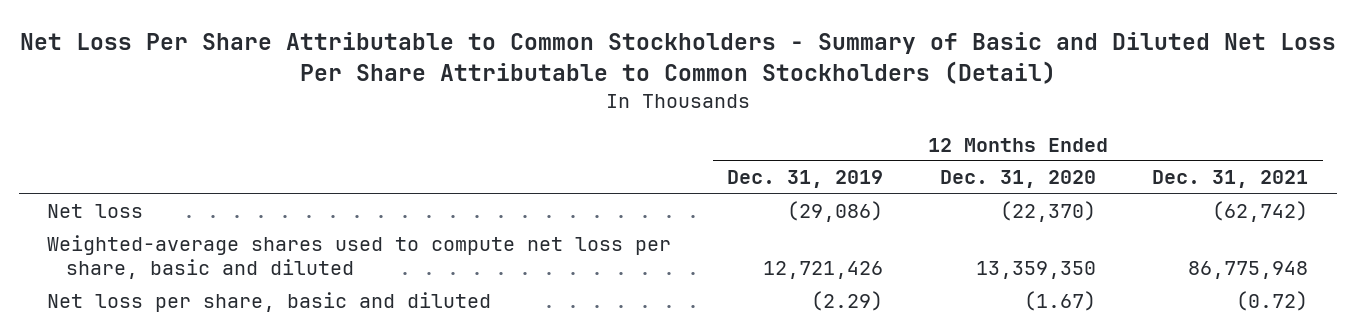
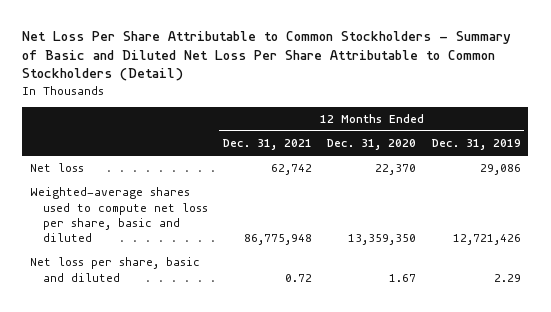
[787,200,884,222] (29,086) -> [479,164,521,176] 29,086
[999,200,1096,222] (22,370) -> [375,164,417,176] 22,370
[1212,200,1309,222] (62,742) -> [271,164,313,176] 62,742
[811,290,884,311] (2.29) -> [493,273,521,282] 2.29
[1023,290,1096,311] (1.67) -> [389,273,417,282] 1.67
[1236,290,1309,311] (0.72) -> [285,273,313,282] 0.72

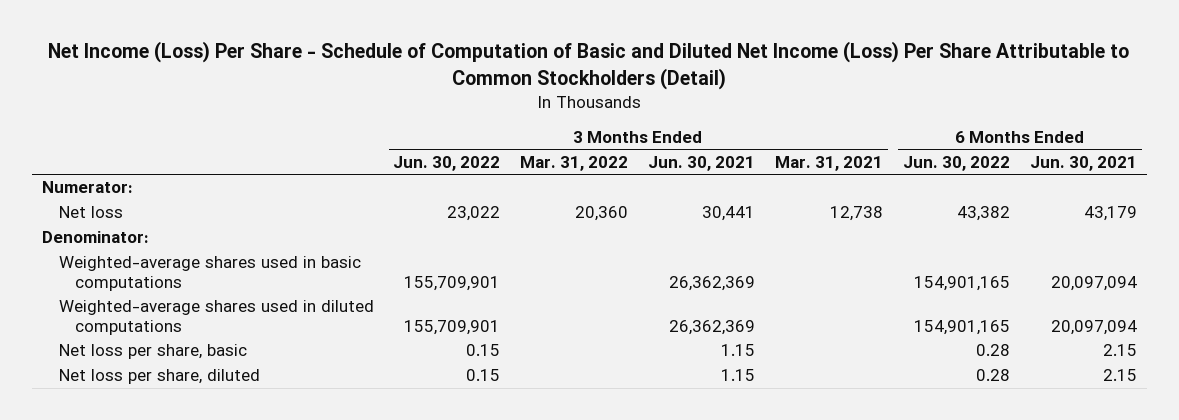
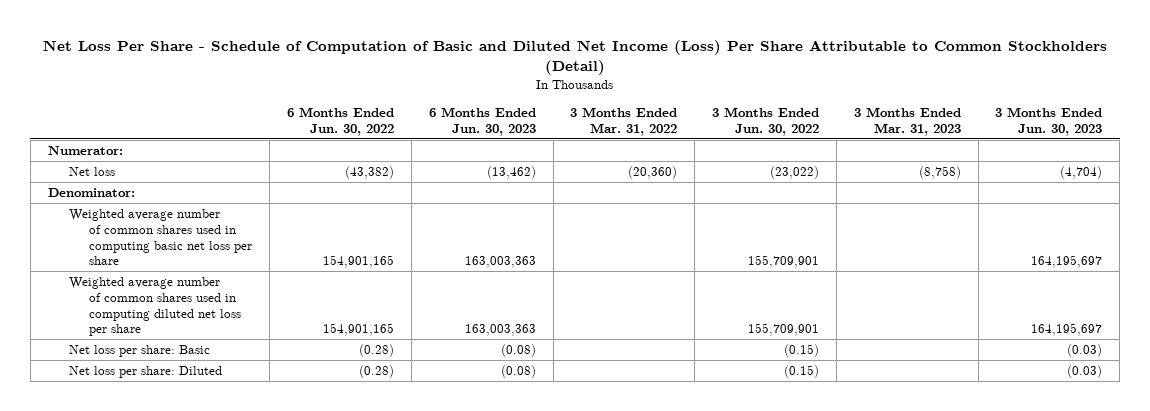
[48,41,1130,90] Net Income (Loss) Per Share - Schedule of Computation of Basic and Diluted Net Income (Loss) Per Share Attributable to Common Stockholders (Detail) -> [43,39,1108,76] Net Loss Per Share - Schedule of Computation of Basic and Diluted Net Income (Loss) Per Share Attributable to Common Stockholders (Detail)
[648,155,756,171] Jun. 30, 2021 -> none
[775,155,884,171] Mar. 31, 2021 -> none
[1029,155,1137,171] Jun. 30, 2021 -> none
none -> [428,106,536,136] 6 Months Ended Jun. 30, 2023
none -> [853,106,961,136] 3 Months Ended Mar. 31, 2023
none -> [995,106,1103,136] 3 Months Ended Jun. 30, 2023
[447,206,501,222] 23,022 -> [770,166,820,180] (23,022)
[575,206,629,222] 20,360 -> [628,166,678,180] (20,360)
[956,206,1010,222] 43,382 -> [345,166,395,180] (43,382)
[58,256,361,292] Weighted-average shares used in basic computations -> [68,209,253,266] Weighted average number of common shares used in computing basic net loss per share
[58,300,374,336] Weighted-average shares used in diluted computations -> [68,277,242,337] Weighted average number of common shares used in computing diluted net loss per share
[58,344,247,360] Net loss per share, basic -> [68,345,210,358] Net loss per share: Basic
[466,344,501,357] 0.15 -> [784,344,820,358] (0.15)
[975,344,1010,357] 0.28 -> [359,344,395,358] (0.28)
[58,369,260,385] Net loss per share, diluted -> [68,366,222,379] Net loss per share: Diluted
[466,369,501,382] 0.15 -> [784,365,820,379] (0.15)
[975,369,1010,382] 0.28 -> [359,365,395,379] (0.28)

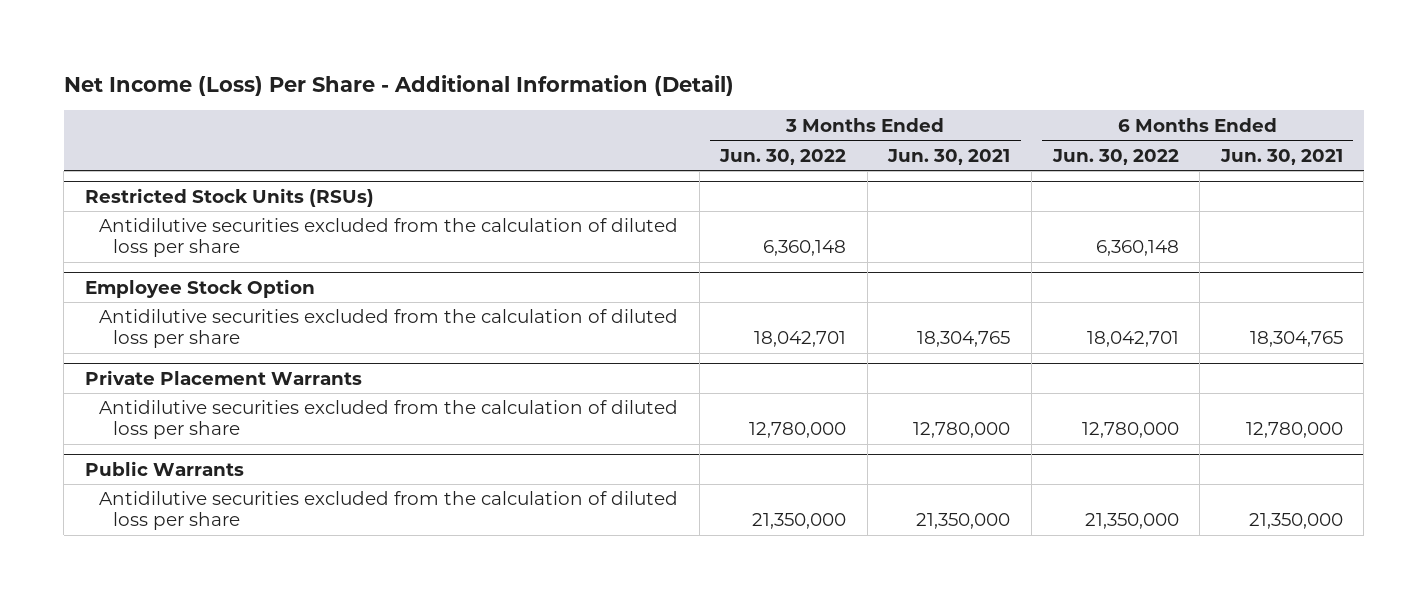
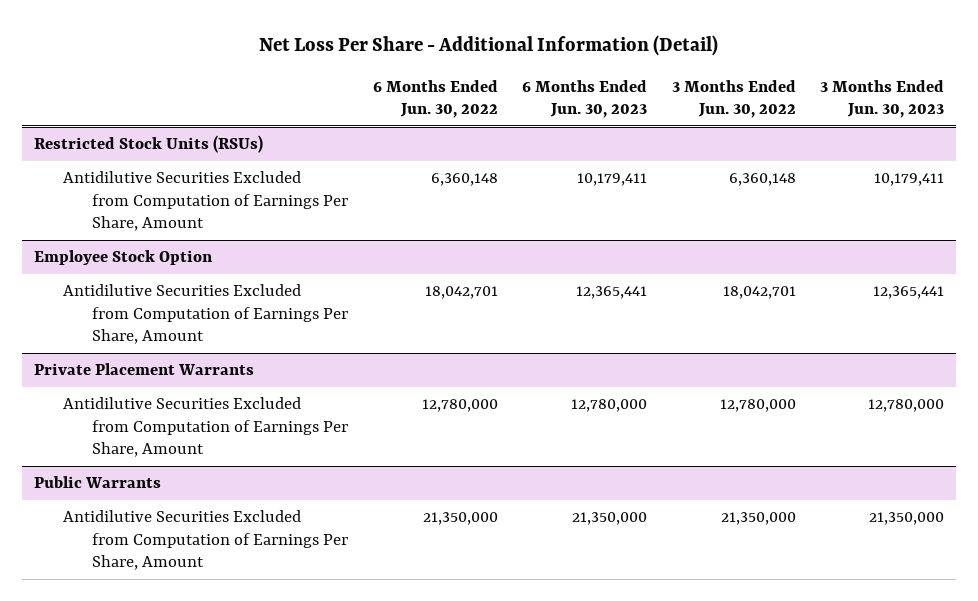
[63,75,734,97] Net Income (Loss) Per Share - Additional Information (Detail) -> [259,34,719,56] Net Loss Per Share - Additional Information (Detail)
[887,148,1011,165] Jun. 30, 2021 -> none
[1219,148,1343,165] Jun. 30, 2021 -> none
none -> [522,79,648,119] 6 Months Ended Jun. 30, 2023
none -> [820,79,945,119] 3 Months Ended Jun. 30, 2023
[98,218,678,258] Antidilutive securities excluded from the calculation of diluted loss per share -> [63,171,349,232] Antidilutive Securities Excluded from Computation of Earnings Per Share, Amount
[98,309,678,349] Antidilutive securities excluded from the calculation of diluted loss per share -> [63,284,349,345] Antidilutive Securities Excluded from Computation of Earnings Per Share, Amount
[98,400,678,440] Antidilutive securities excluded from the calculation of diluted loss per share -> [63,397,349,458] Antidilutive Securities Excluded from Computation of Earnings Per Share, Amount
[98,491,678,531] Antidilutive securities excluded from the calculation of diluted loss per share -> [63,510,349,571] Antidilutive Securities Excluded from Computation of Earnings Per Share, Amount

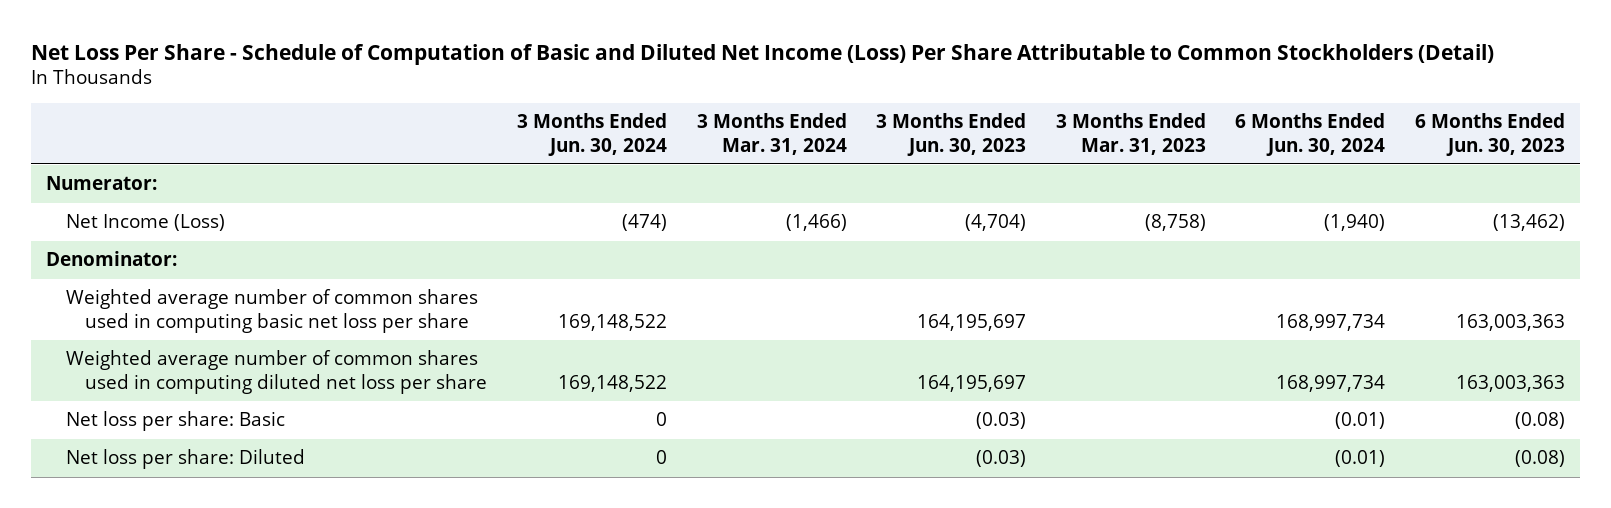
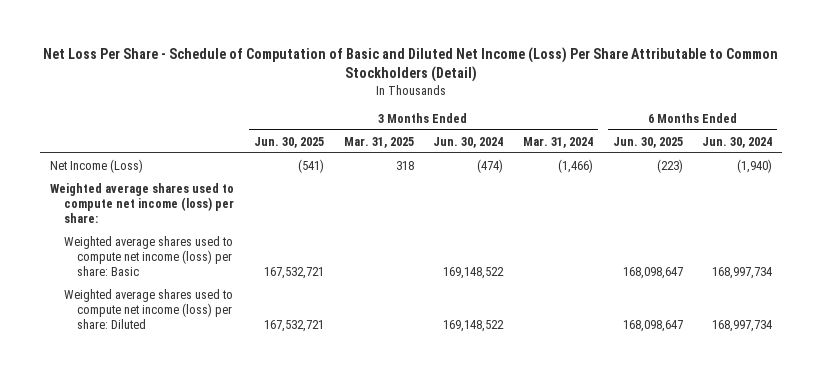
[876,112,1027,156] 3 Months Ended Jun. 30, 2023 -> none
[1055,112,1206,155] 3 Months Ended Mar. 31, 2023 -> none
[1415,112,1566,156] 6 Months Ended Jun. 30, 2023 -> none
none -> [253,136,324,148] Jun. 30, 2025
none -> [343,136,414,148] Mar. 31, 2025
none -> [612,136,683,148] Jun. 30, 2025
[46,176,158,191] Numerator: -> none
[65,411,285,432] Net loss per share: Basic -> none
[65,449,305,470] Net loss per share: Diluted -> none
[46,251,178,267] Denominator: -> [50,182,235,224] Weighted average shares used to compute net income (loss) per share:
[65,289,478,333] Weighted average number of common shares used in computing basic net loss per share -> [63,235,233,277] Weighted average shares used to compute net income (loss) per share: Basic
[65,350,488,394] Weighted average number of common shares used in computing diluted net loss per share -> [63,288,233,330] Weighted average shares used to compute net income (loss) per share: Diluted

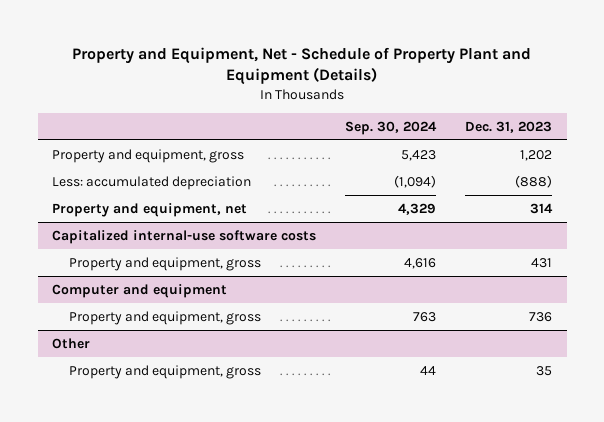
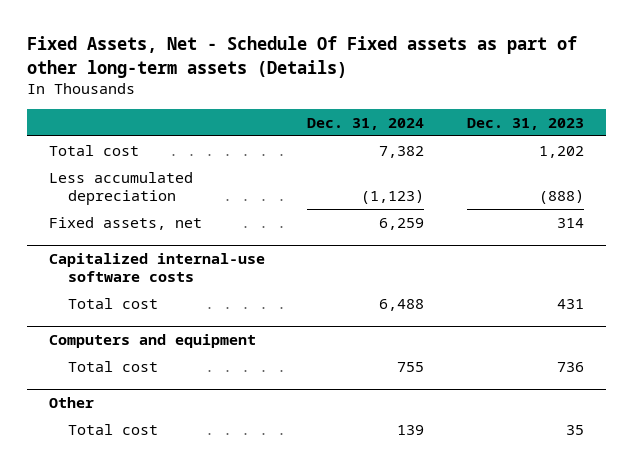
[72,46,532,86] Property and Equipment, Net - Schedule of Property Plant and Equipment (Details) -> [27,36,578,78] Fixed Assets, Net - Schedule Of Fixed assets as part of other long-term assets (Details)
[345,120,438,135] Sep. 30, 2024 -> none
none -> [307,117,425,130] Dec. 31, 2024
[52,148,245,163] Property and equipment, gross -> [48,144,139,156] Total cost
[52,175,252,190] Less: accumulated depreciation -> [48,171,193,206] Less accumulated depreciation
[52,202,248,217] Property and equipment, net -> [48,216,202,230] Fixed assets, net
[69,256,262,271] Property and equipment, gross -> [67,297,158,309] Total cost
[52,283,228,298] Computer and equipment -> [48,333,256,348] Computers and equipment
[69,310,262,325] Property and equipment, gross -> [67,360,158,372] Total cost
[69,364,262,379] Property and equipment, gross -> [67,423,158,435] Total cost

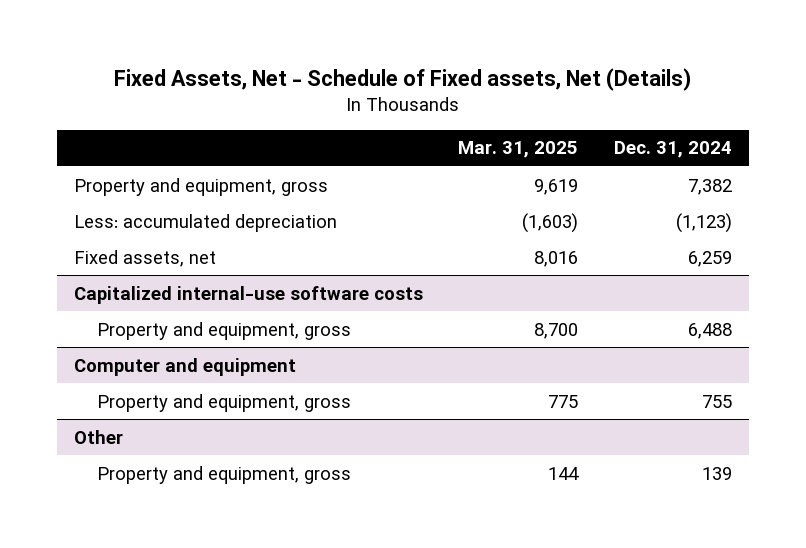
[27,36,578,78] Fixed Assets, Net - Schedule Of Fixed assets as part of other long-term assets (Details) -> [113,67,691,91] Fixed Assets, Net - Schedule of Fixed assets, Net (Details)
[467,117,585,130] Dec. 31, 2023 -> none
none -> [458,141,579,159] Mar. 31, 2025
[48,144,139,156] Total cost -> [74,177,329,196] Property and equipment, gross
[48,171,193,206] Less accumulated depreciation -> [74,213,338,232] Less: accumulated depreciation
[67,297,158,309] Total cost -> [96,321,351,340] Property and equipment, gross
[48,333,256,348] Computers and equipment -> [74,357,297,376] Computer and equipment
[67,360,158,372] Total cost -> [96,393,351,412] Property and equipment, gross
[67,423,158,435] Total cost -> [96,465,351,484] Property and equipment, gross

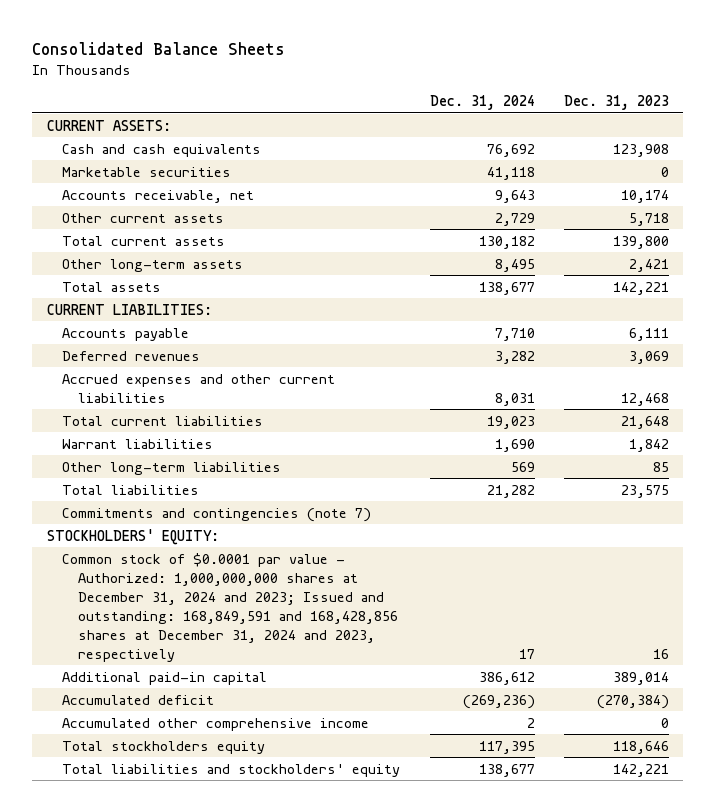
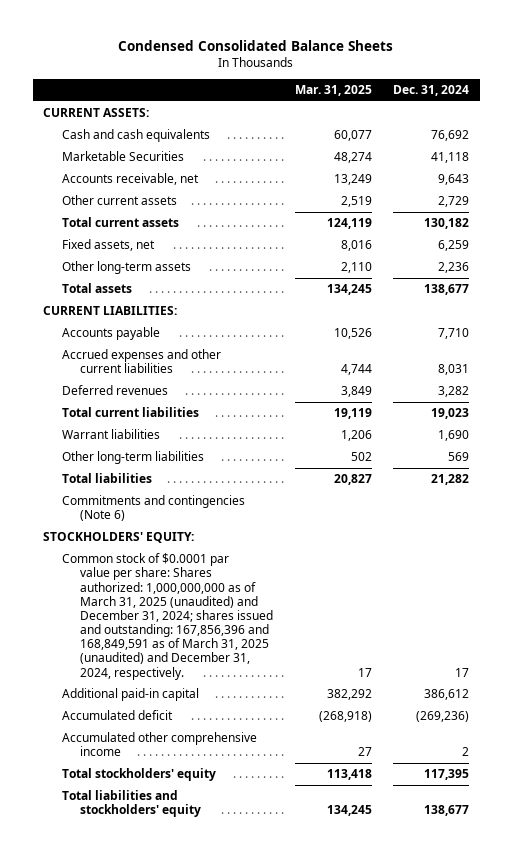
[32,42,286,56] Consolidated Balance Sheets -> [118,39,394,51] Condensed Consolidated Balance Sheets
[563,95,669,111] Dec. 31, 2023 -> none
none -> [294,84,372,96] Mar. 31, 2025
[62,166,232,177] Marketable securities -> [61,151,184,162] Marketable Securities
none -> [61,239,155,252] Fixed assets, net
[494,258,535,272] 8,495 -> [438,262,470,274] 2,236
[62,350,201,361] Deferred revenues -> [61,385,168,396] Deferred revenues
[62,507,372,522] Commitments and contingencies (note 7) -> [61,495,245,522] Commitments and contingencies (Note 6)
[62,552,399,662] Common stock of $0.0001 par value - Authorized: 1,000,000,000 shares at December 31, 2024 and 2023; Issued and outstanding: 168,849,591 and 168,428,856 shares at December 31, 2024 and 2023, respectively -> [61,553,274,680] Common stock of $0.0001 par value per share: Shares authorized: 1,000,000,000 as of March 31, 2025 (unaudited) and December 31, 2024; shares issued and outstanding: 167,856,396 and 168,849,591 as of March 31, 2025 (unaudited) and December 31, 2024, respectively.
[62,740,266,754] Total stockholders equity -> [61,768,216,782] Total stockholders' equity

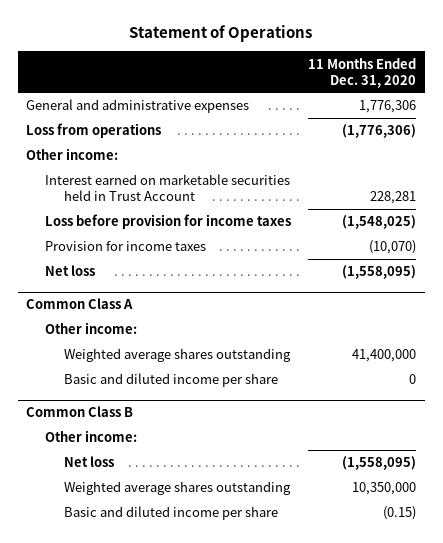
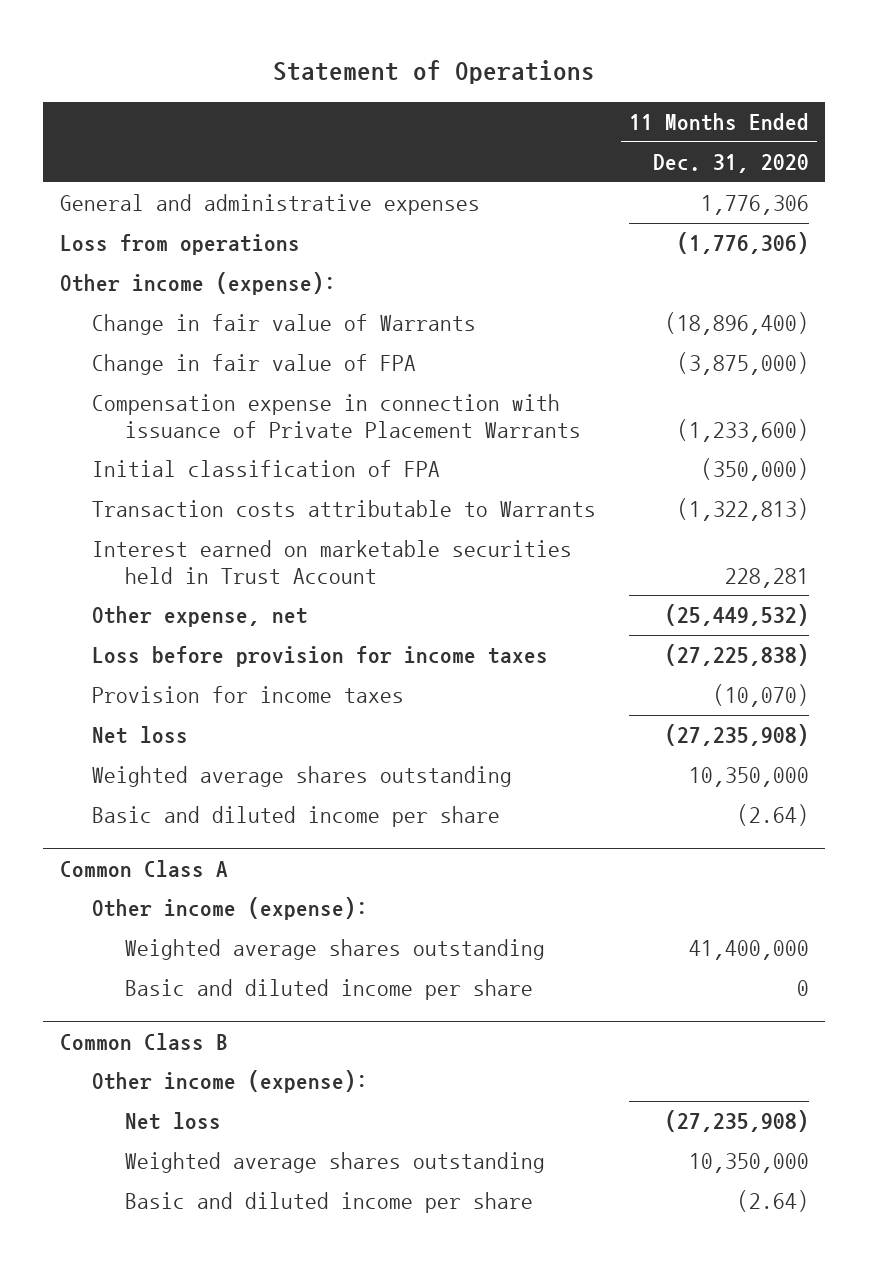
[26,148,119,161] Other income: -> [59,272,336,296] Other income (expense):
none -> [92,314,477,336] Change in fair value of Warrants
none -> [92,354,417,376] Change in fair value of FPA
none -> [92,394,581,438] Compensation expense in connection with issuance of Private Placement Warrants
none -> [92,460,441,478] Initial classification of FPA
none -> [92,500,597,518] Transaction costs attributable to Warrants
none -> [92,606,309,628] Other expense, net
[342,215,417,230] (1,548,025) -> [664,644,809,667] (27,225,838)
[342,265,417,280] (1,558,095) -> [664,724,809,747] (27,235,908)
none -> [92,766,513,788] Weighted average shares outstanding
none -> [92,806,501,828] Basic and diluted income per share
[45,322,138,335] Other income: -> [92,897,369,921] Other income (expense):
[45,430,138,443] Other income: -> [92,1070,369,1094] Other income (expense):
[342,456,417,471] (1,558,095) -> [664,1110,809,1133] (27,235,908)
[383,506,417,521] (0.15) -> [736,1190,809,1213] (2.64)

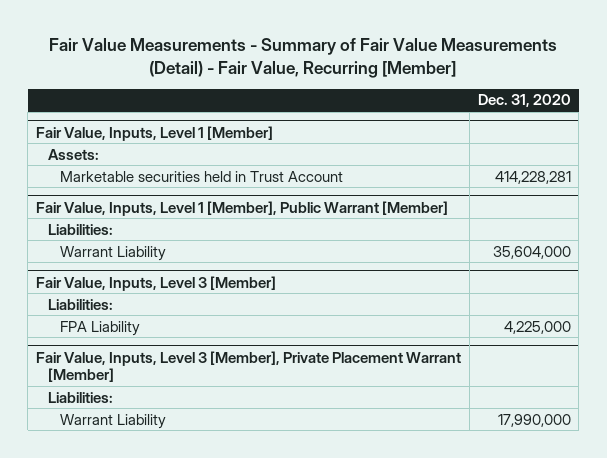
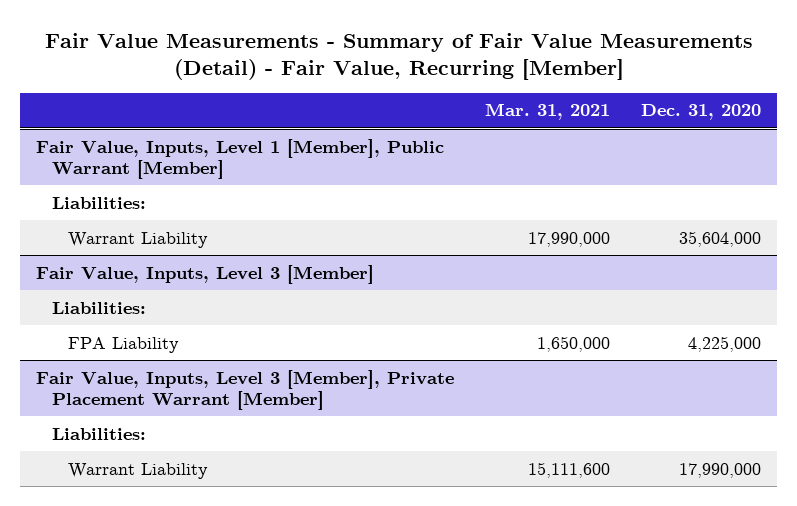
none -> [485,103,611,121] Mar. 31, 2021
[36,125,274,141] Fair Value, Inputs, Level 1 [Member] -> none
[48,148,100,160] Assets: -> none
[59,170,343,182] Marketable securities held in Trust Account -> none

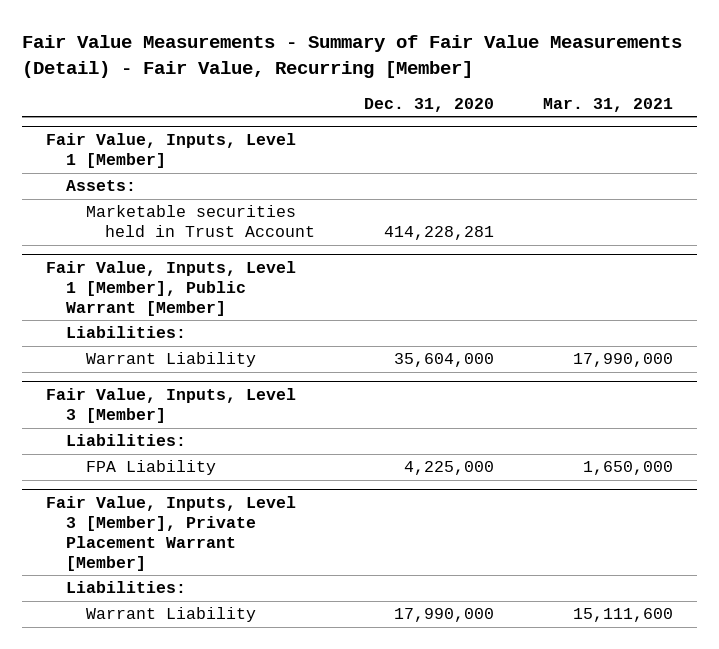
none -> [46,133,297,169] Fair Value, Inputs, Level 1 [Member]
none -> [66,180,137,192] Assets:
none -> [85,205,316,238] Marketable securities held in Trust Account

